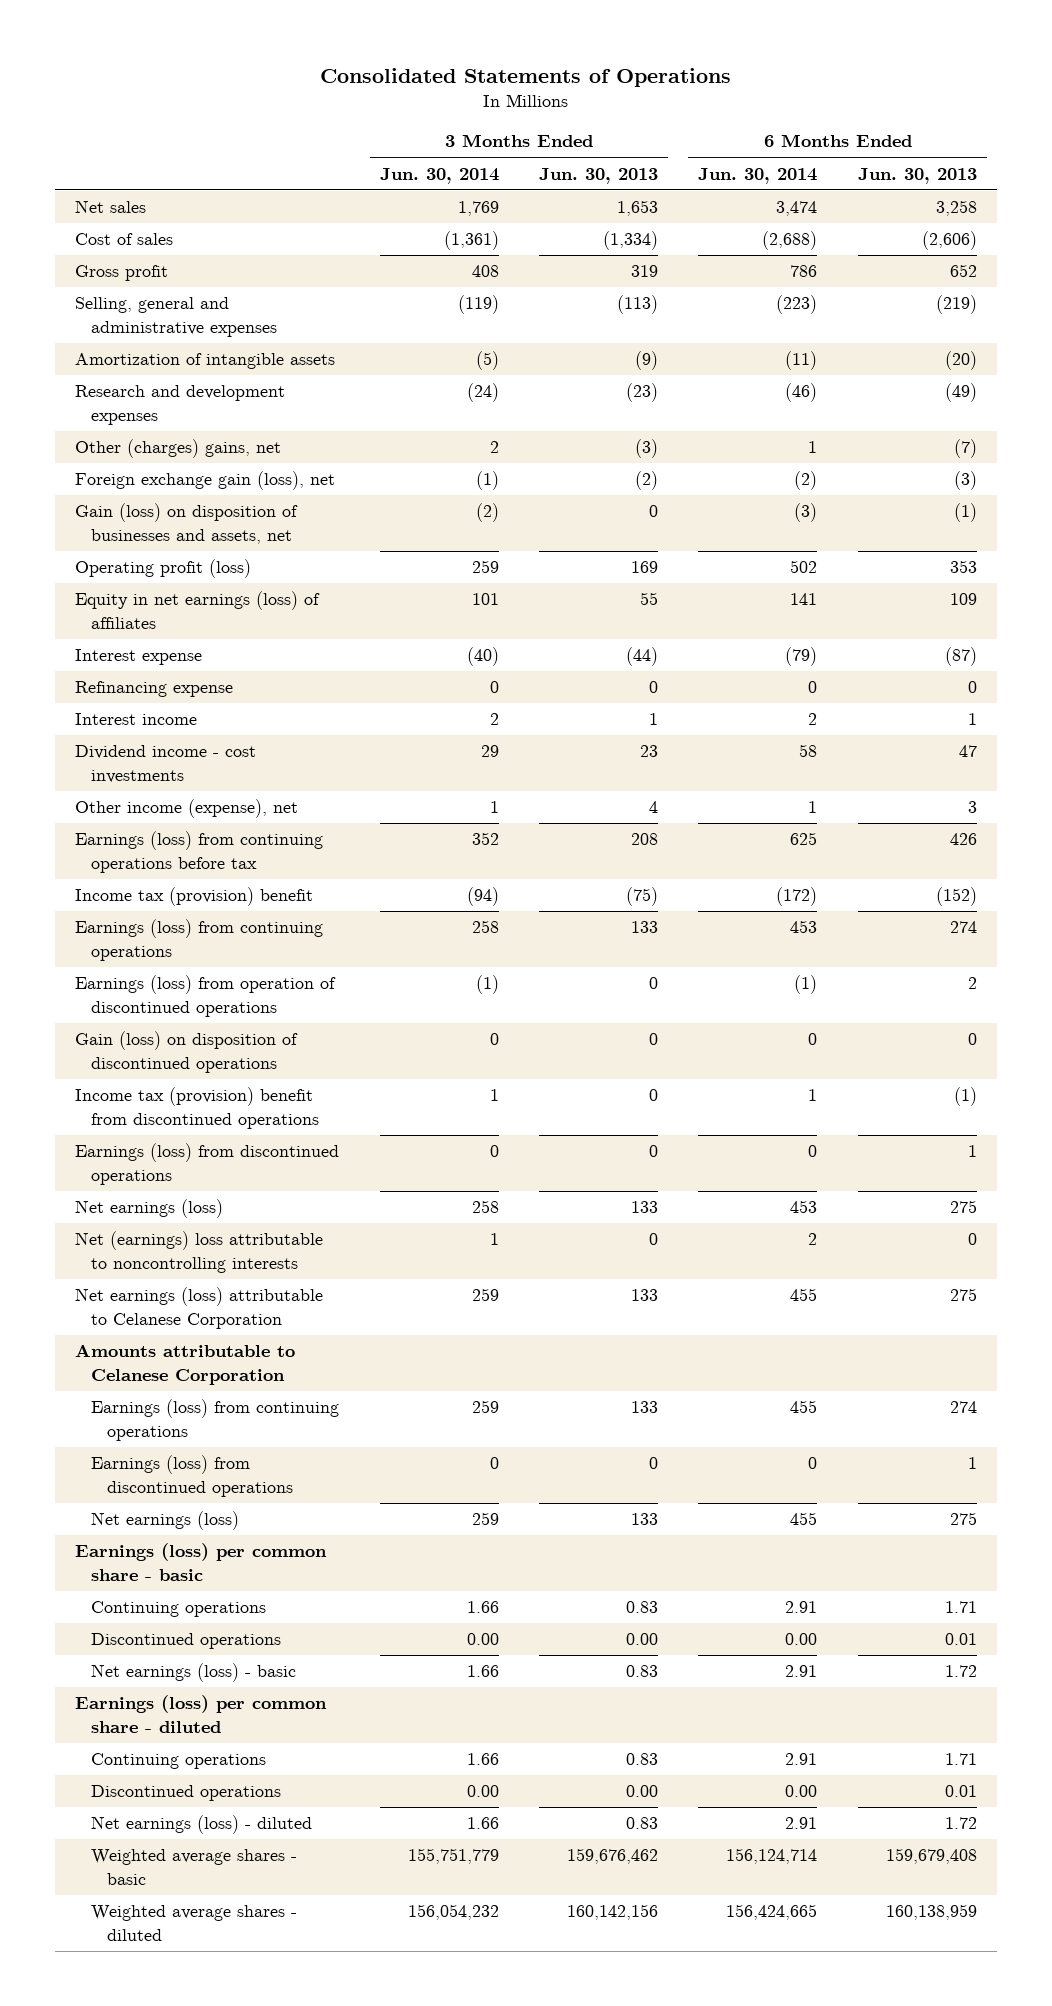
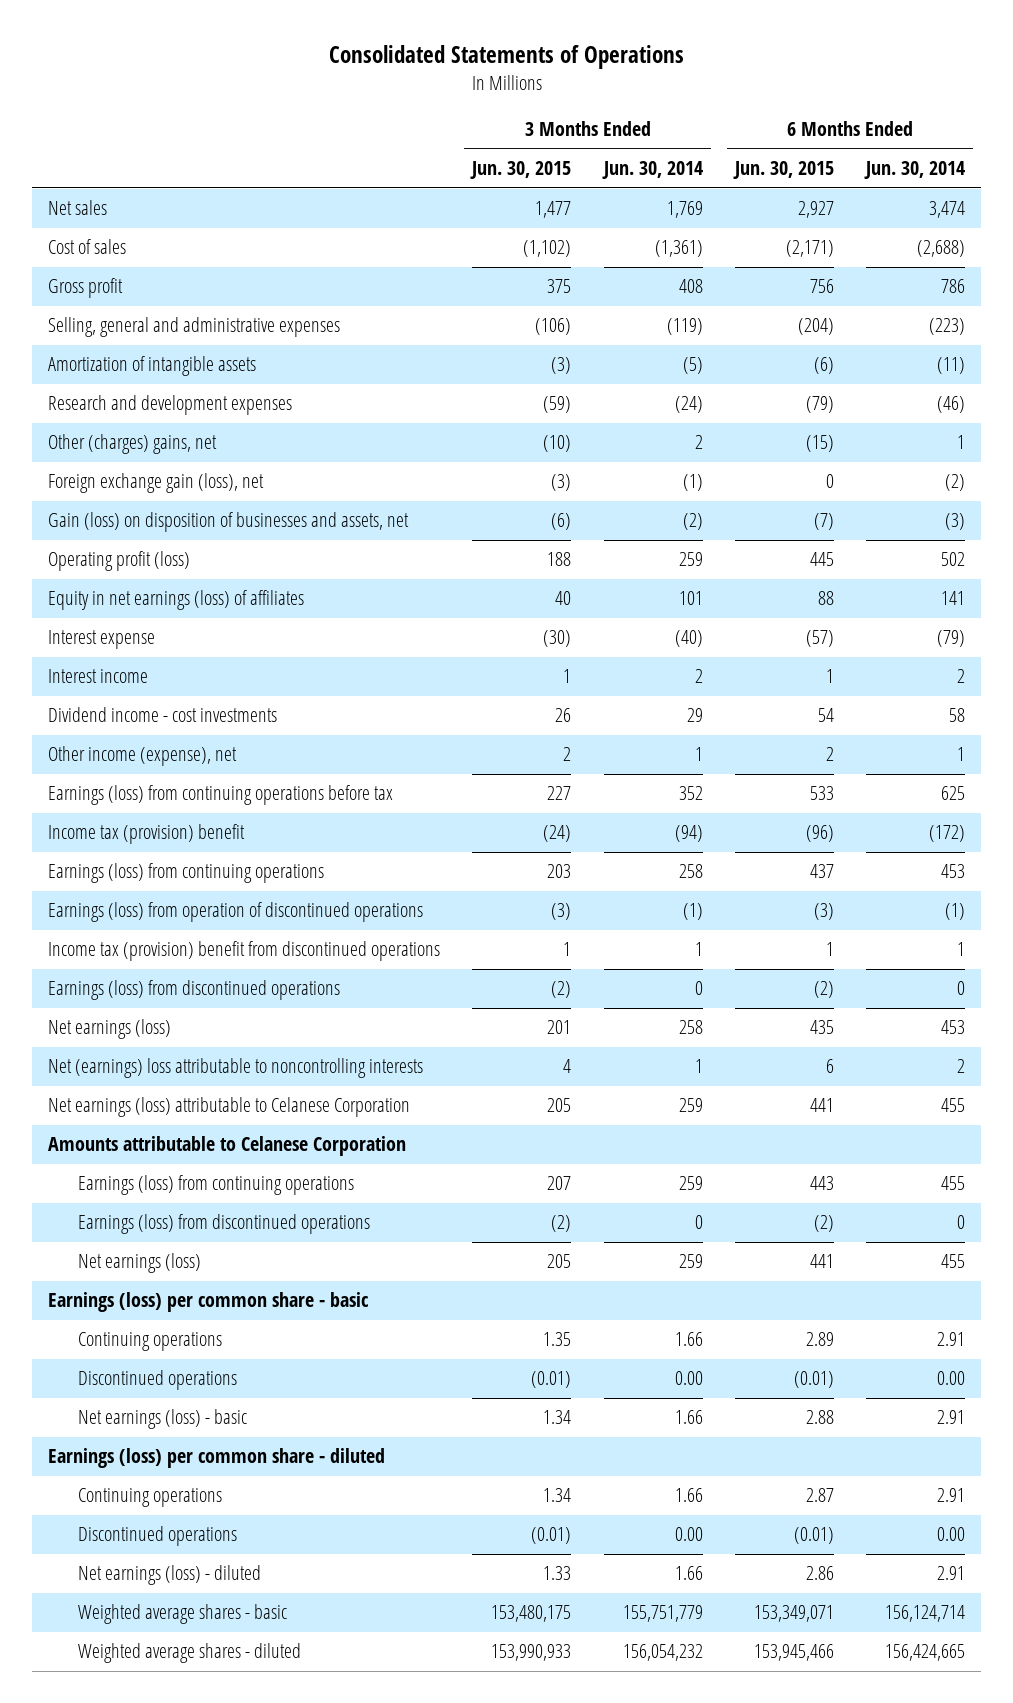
[539,167,659,184] Jun. 30, 2013 -> none
[857,167,977,184] Jun. 30, 2013 -> none
none -> [470,161,572,180] Jun. 30, 2015
none -> [732,161,834,180] Jun. 30, 2015
[75,681,234,698] Refinancing expense -> none
[75,1031,299,1073] Gain (loss) on disposition of discontinued operations -> none

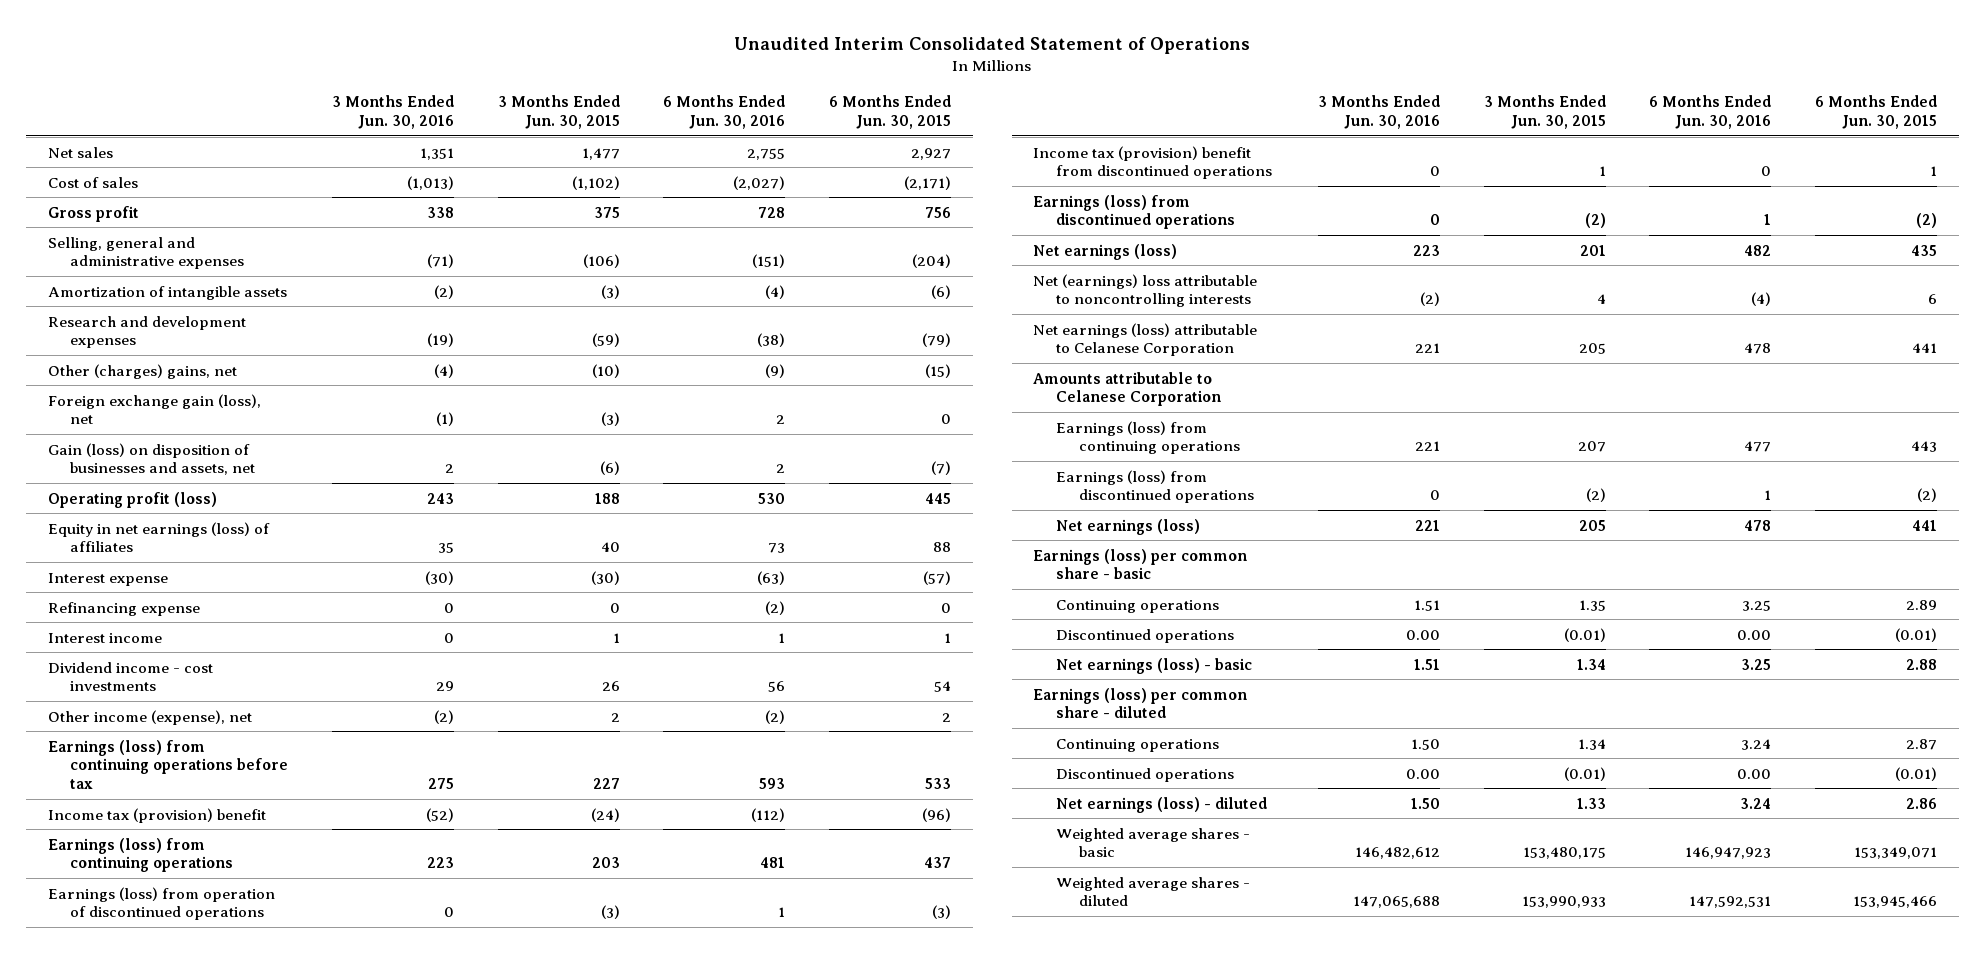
[328,45,684,70] Consolidated Statements of Operations -> [734,36,1251,54] Unaudited Interim Consolidated Statement of Operations
[601,161,703,180] Jun. 30, 2014 -> none
[863,161,965,180] Jun. 30, 2014 -> none
none -> [332,94,455,129] 3 Months Ended Jun. 30, 2016
none -> [663,94,786,129] 6 Months Ended Jun. 30, 2016
none -> [47,601,200,616] Refinancing expense

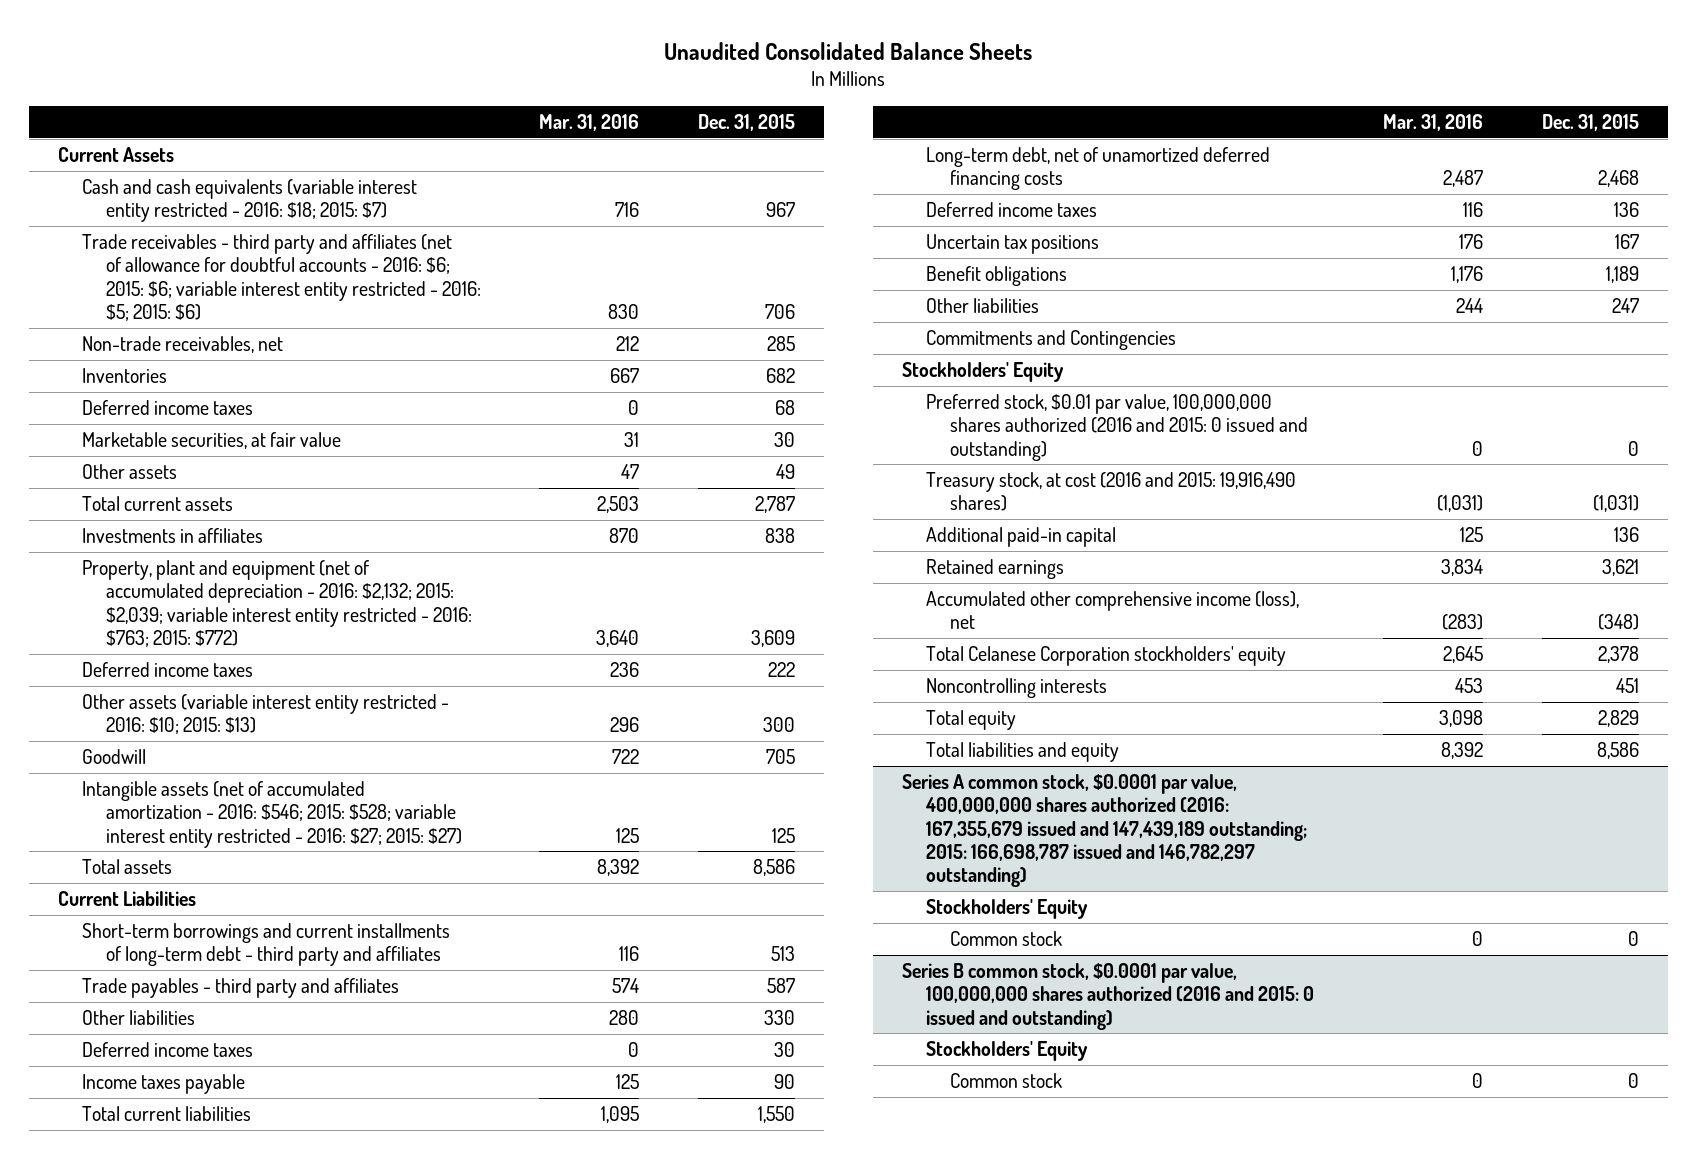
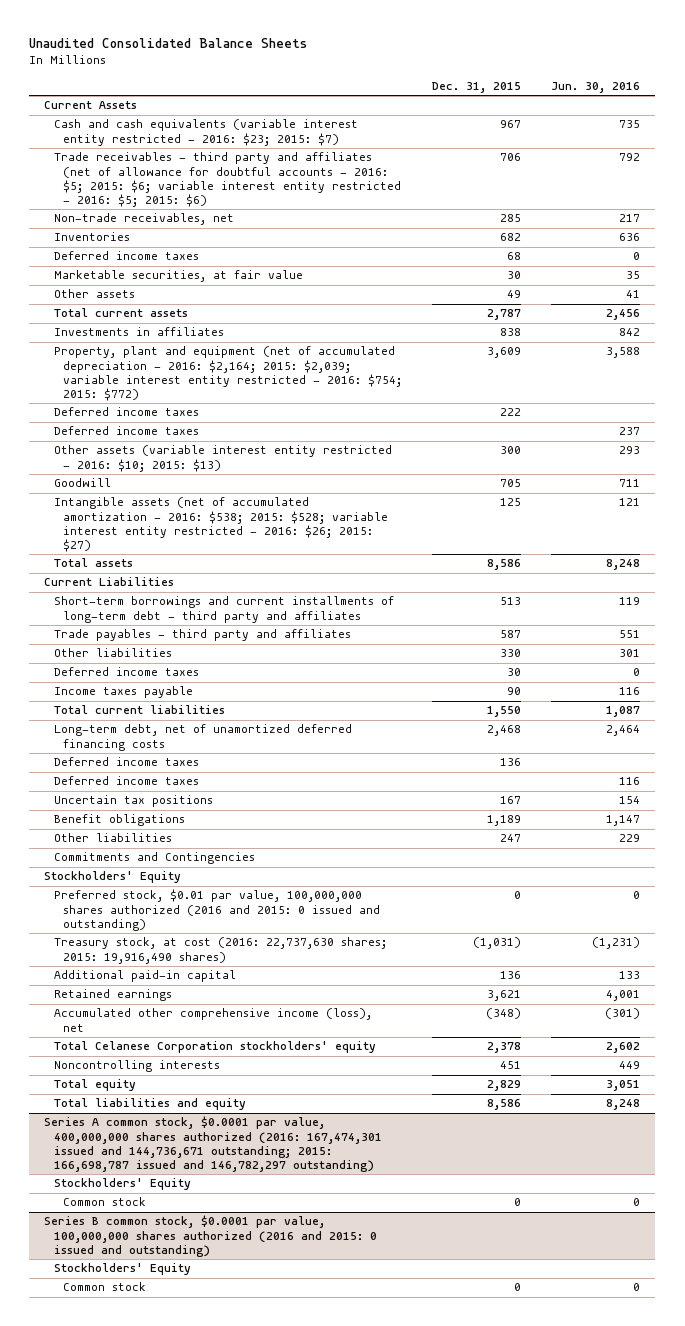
[539,113,640,131] Mar. 31, 2016 -> none
none -> [551,81,641,93] Jun. 30, 2016
[82,179,418,223] Cash and cash equivalents (variable interest entity restricted - 2016: $18; 2015: $7) -> [53,119,358,146] Cash and cash equivalents (variable interest entity restricted - 2016: $23; 2015: $7)
[82,234,482,321] Trade receivables - third party and affiliates (net of allowance for doubtful accounts - 2016: $6; 2015: $6; variable interest entity restricted - 2016: $5; 2015: $6) -> [53,152,401,208] Trade receivables - third party and affiliates (net of allowance for doubtful accounts - 2016: $5; 2015: $6; variable interest entity restricted - 2016: $5; 2015: $6)
[82,560,473,647] Property, plant and equipment (net of accumulated depreciation - 2016: $2,132; 2015: $2,039; variable interest entity restricted - 2016: $763; 2015: $772) -> [53,346,402,402] Property, plant and equipment (net of accumulated depreciation - 2016: $2,164; 2015: $2,039; variable interest entity restricted - 2016: $754; 2015: $772)
none -> [53,426,199,436] Deferred income taxes
[82,781,463,848] Intangible assets (net of accumulated amortization - 2016: $546; 2015: $528; variable interest entity restricted - 2016: $27; 2015: $27) -> [53,497,388,553] Intangible assets (net of accumulated amortization - 2016: $538; 2015: $528; variable interest entity restricted - 2016: $26; 2015: $27)
none -> [53,776,199,786] Deferred income taxes
[926,472,1297,512] Treasury stock, at cost (2016 and 2015: 19,916,490 shares) -> [53,937,387,964] Treasury stock, at cost (2016: 22,737,630 shares; 2015: 19,916,490 shares)
[902,774,1308,888] Series A common stock, $0.0001 par value, 400,000,000 shares authorized (2016: 167,355,679 issued and 147,439,189 outstanding; 2015: 166,698,787 issued and 146,782,297 outstanding) -> [44,1116,382,1173] Series A common stock, $0.0001 par value, 400,000,000 shares authorized (2016: 167,474,301 issued and 144,736,671 outstanding; 2015: 166,698,787 issued and 146,782,297 outstanding)

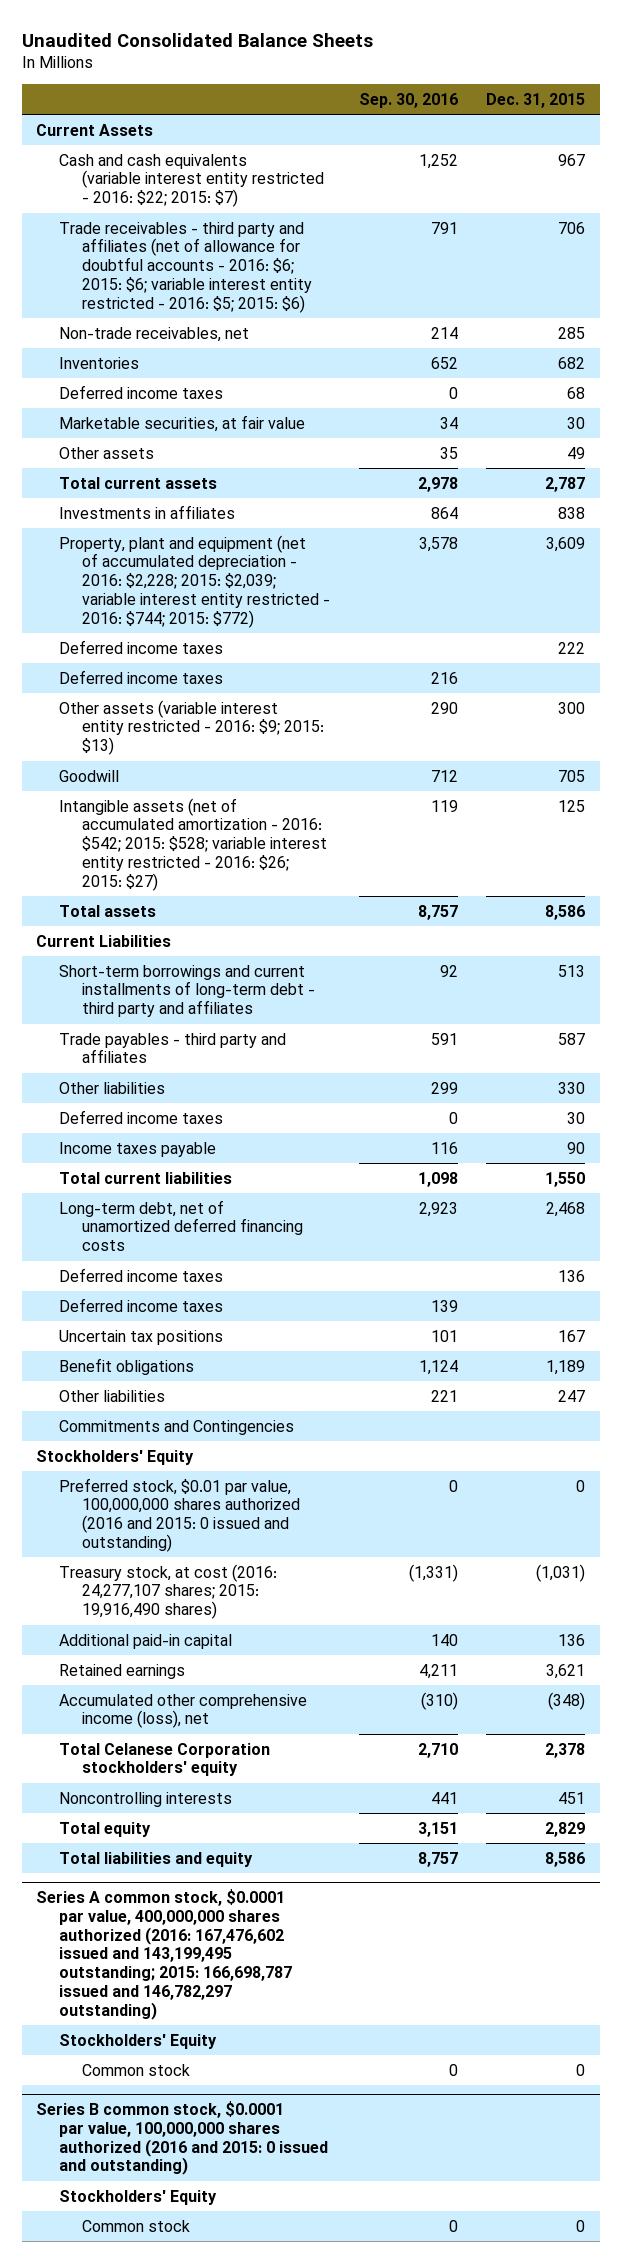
[551,81,641,93] Jun. 30, 2016 -> none
none -> [358,93,458,109] Sep. 30, 2016
[53,119,358,146] Cash and cash equivalents (variable interest entity restricted - 2016: $23; 2015: $7) -> [59,153,325,208] Cash and cash equivalents (variable interest entity restricted - 2016: $22; 2015: $7)
[53,152,401,208] Trade receivables - third party and affiliates (net of allowance for doubtful accounts - 2016: $5; 2015: $6; variable interest entity restricted - 2016: $5; 2015: $6) -> [59,221,313,313] Trade receivables - third party and affiliates (net of allowance for doubtful accounts - 2016: $6; 2015: $6; variable interest entity restricted - 2016: $5; 2015: $6)
[53,346,402,402] Property, plant and equipment (net of accumulated depreciation - 2016: $2,164; 2015: $2,039; variable interest entity restricted - 2016: $754; 2015: $772) -> [59,534,331,628] Property, plant and equipment (net of accumulated depreciation - 2016: $2,228; 2015: $2,039; variable interest entity restricted - 2016: $744; 2015: $772)
[53,445,392,472] Other assets (variable interest entity restricted - 2016: $10; 2015: $13) -> [59,699,325,756] Other assets (variable interest entity restricted - 2016: $9; 2015: $13)
[53,497,388,553] Intangible assets (net of accumulated amortization - 2016: $538; 2015: $528; variable interest entity restricted - 2016: $26; 2015: $27) -> [59,797,328,891] Intangible assets (net of accumulated amortization - 2016: $542; 2015: $528; variable interest entity restricted - 2016: $26; 2015: $27)
[53,937,387,964] Treasury stock, at cost (2016: 22,737,630 shares; 2015: 19,916,490 shares) -> [59,1563,278,1620] Treasury stock, at cost (2016: 24,277,107 shares; 2015: 19,916,490 shares)
[44,1116,382,1173] Series A common stock, $0.0001 par value, 400,000,000 shares authorized (2016: 167,474,301 issued and 144,736,671 outstanding; 2015: 166,698,787 issued and 146,782,297 outstanding) -> [35,1889,293,2020] Series A common stock, $0.0001 par value, 400,000,000 shares authorized (2016: 167,476,602 issued and 143,199,495 outstanding; 2015: 166,698,787 issued and 146,782,297 outstanding)

